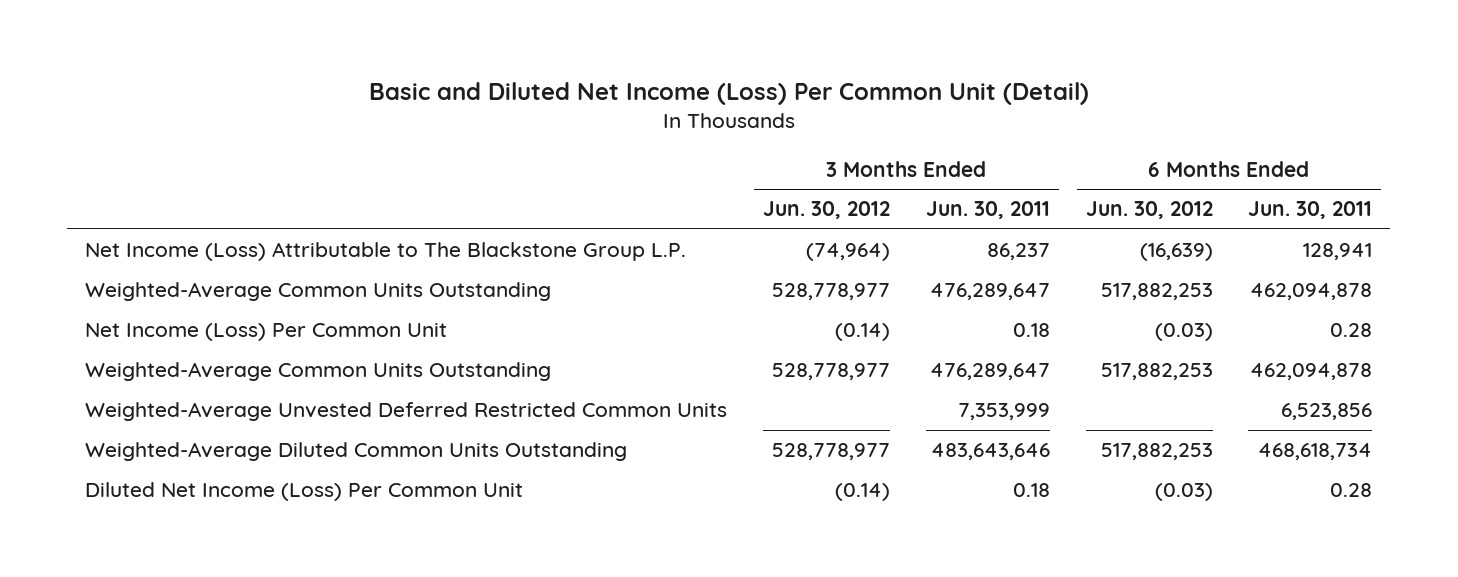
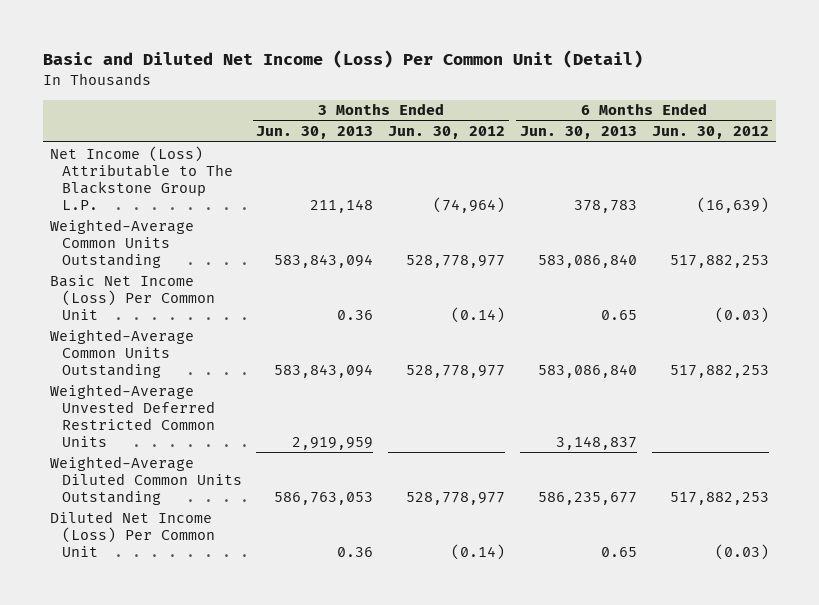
[925,201,1050,220] Jun. 30, 2011 -> none
[1248,201,1373,220] Jun. 30, 2011 -> none
none -> [256,126,374,140] Jun. 30, 2013
none -> [519,126,637,140] Jun. 30, 2013
[85,323,448,342] Net Income (Loss) Per Common Unit -> [50,274,215,320] Basic Net Income (Loss) Per Common Unit

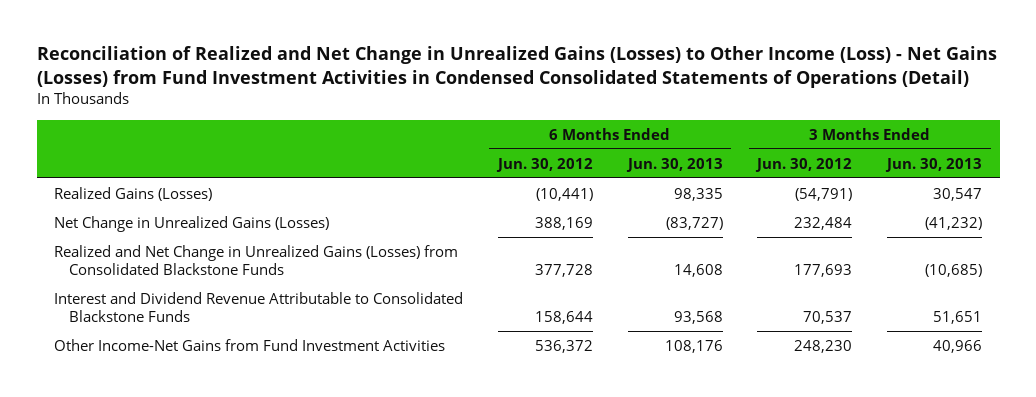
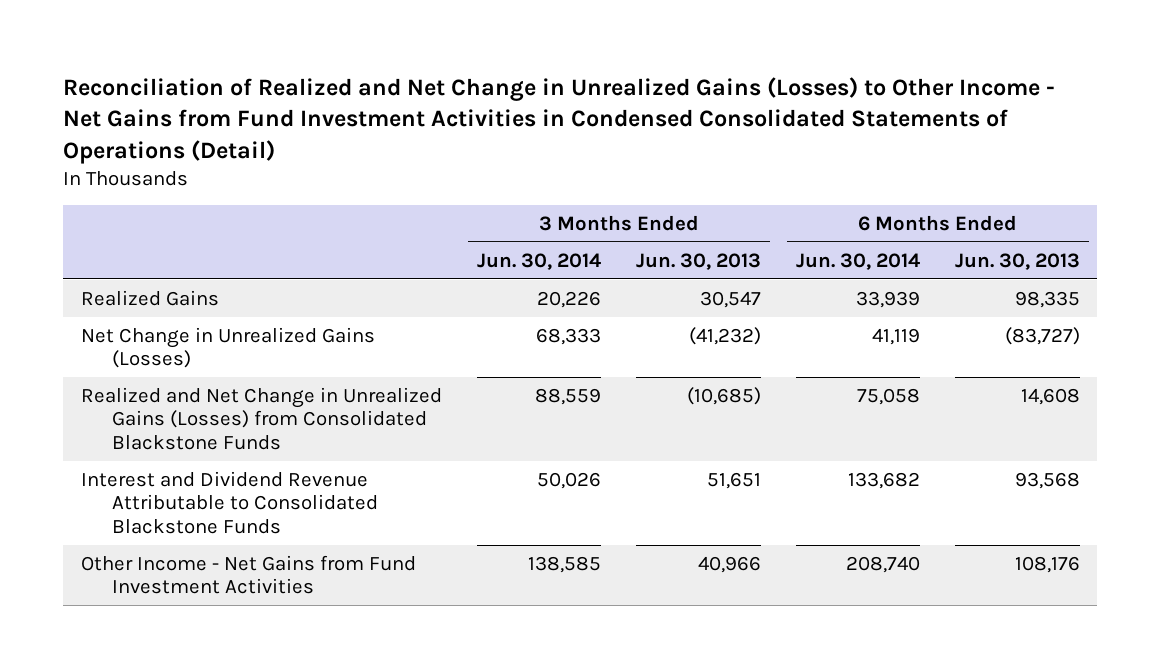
[36,46,997,88] Reconciliation of Realized and Net Change in Unrealized Gains (Losses) to Other Income (Loss) - Net Gains (Losses) from Fund Investment Activities in Condensed Consolidated Statements of Operations (Detail) -> [63,76,1056,164] Reconciliation of Realized and Net Change in Unrealized Gains (Losses) to Other Income - Net Gains from Fund Investment Activities in Condensed Consolidated Statements of Operations (Detail)
[495,157,593,172] Jun. 30, 2012 -> none
[755,157,853,172] Jun. 30, 2012 -> none
none -> [476,252,601,270] Jun. 30, 2014
none -> [795,252,920,270] Jun. 30, 2014
[54,186,213,201] Realized Gains (Losses) -> [80,289,219,306] Realized Gains
[54,338,446,351] Other Income-Net Gains from Fund Investment Activities -> [80,554,416,595] Other Income - Net Gains from Fund Investment Activities

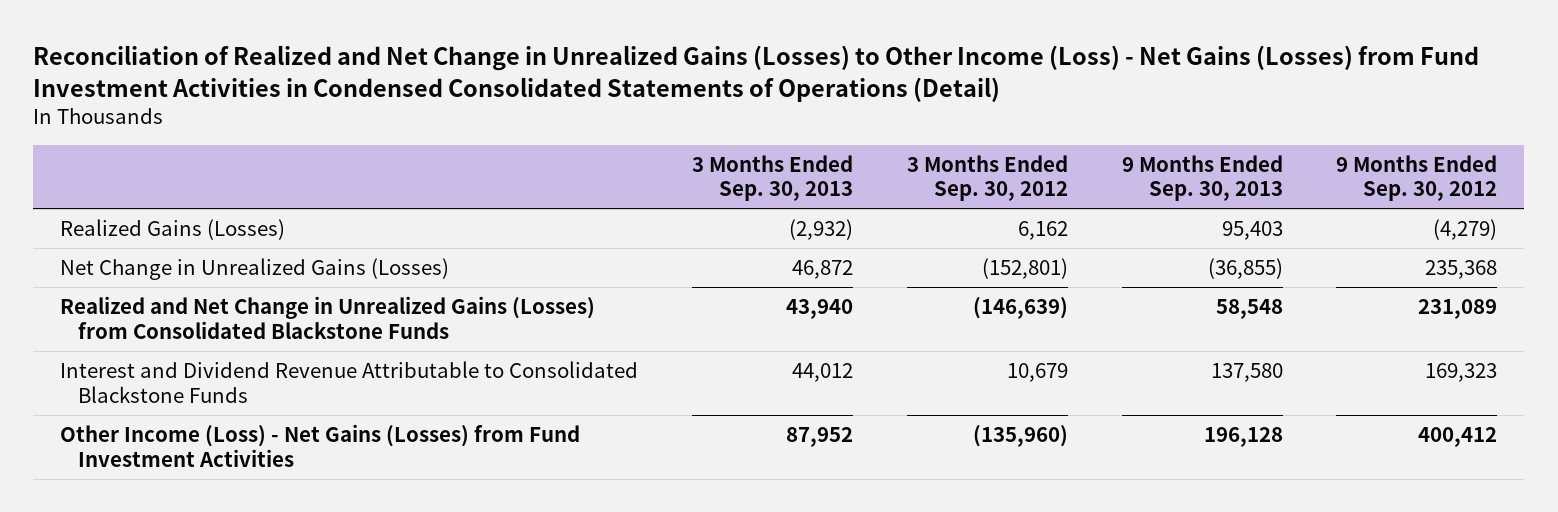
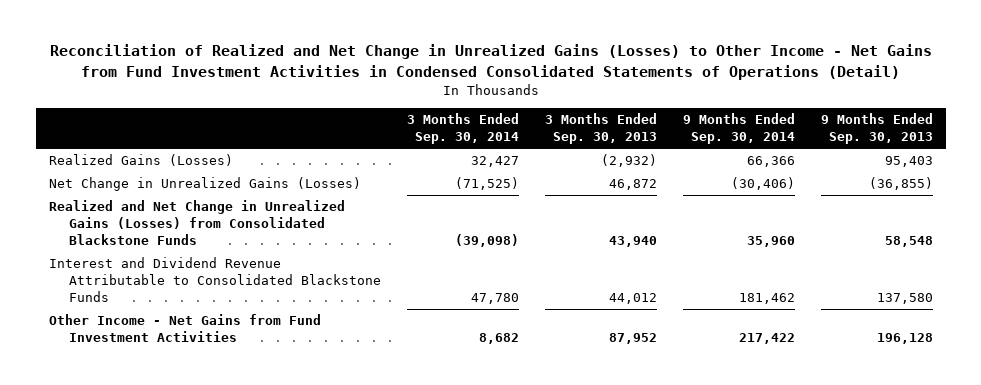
[33,44,1480,102] Reconciliation of Realized and Net Change in Unrealized Gains (Losses) to Other Income (Loss) - Net Gains (Losses) from Fund Investment Activities in Condensed Consolidated Statements of Operations (Detail) -> [49,44,932,80] Reconciliation of Realized and Net Change in Unrealized Gains (Losses) to Other Income - Net Gains from Fund Investment Activities in Condensed Consolidated Statements of Operations (Detail)
[906,154,1068,202] 3 Months Ended Sep. 30, 2012 -> none
[1336,154,1498,202] 9 Months Ended Sep. 30, 2012 -> none
none -> [407,113,520,145] 3 Months Ended Sep. 30, 2014
none -> [682,113,795,145] 9 Months Ended Sep. 30, 2014
[60,423,581,467] Other Income (Loss) - Net Gains (Losses) from Fund Investment Activities -> [48,314,321,343] Other Income - Net Gains from Fund Investment Activities

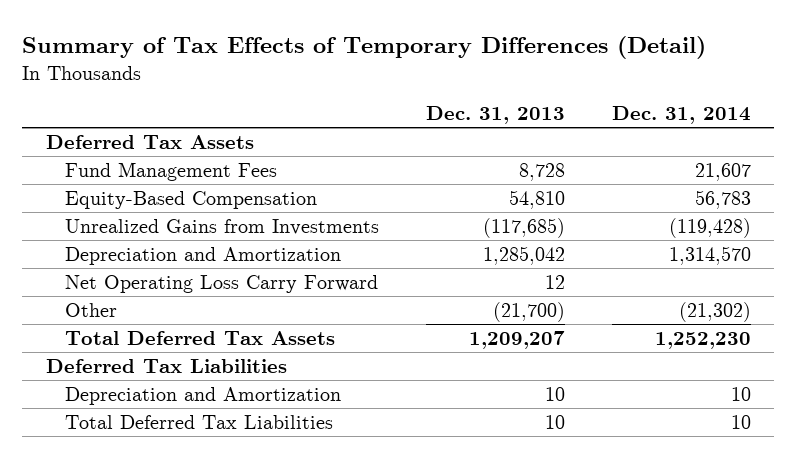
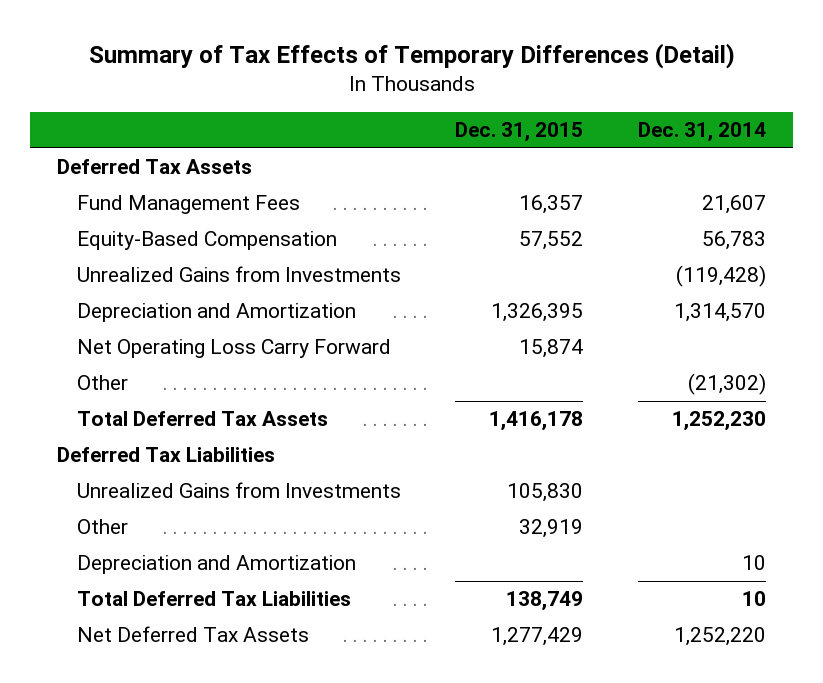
[425,105,565,124] Dec. 31, 2013 -> none
none -> [455,122,584,143] Dec. 31, 2015
none -> [76,482,401,499] Unrealized Gains from Investments
none -> [76,519,128,535] Other
none -> [76,626,309,643] Net Deferred Tax Assets

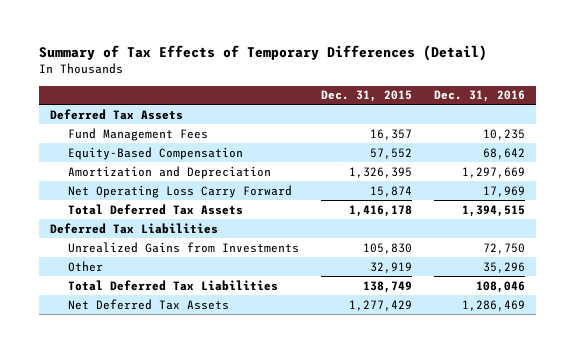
[637,122,766,143] Dec. 31, 2014 -> none
none -> [434,90,526,103] Dec. 31, 2016
[76,266,401,283] Unrealized Gains from Investments -> none
[76,303,356,323] Depreciation and Amortization -> [67,165,271,179] Amortization and Depreciation
[76,375,128,391] Other -> none
[76,555,356,575] Depreciation and Amortization -> none

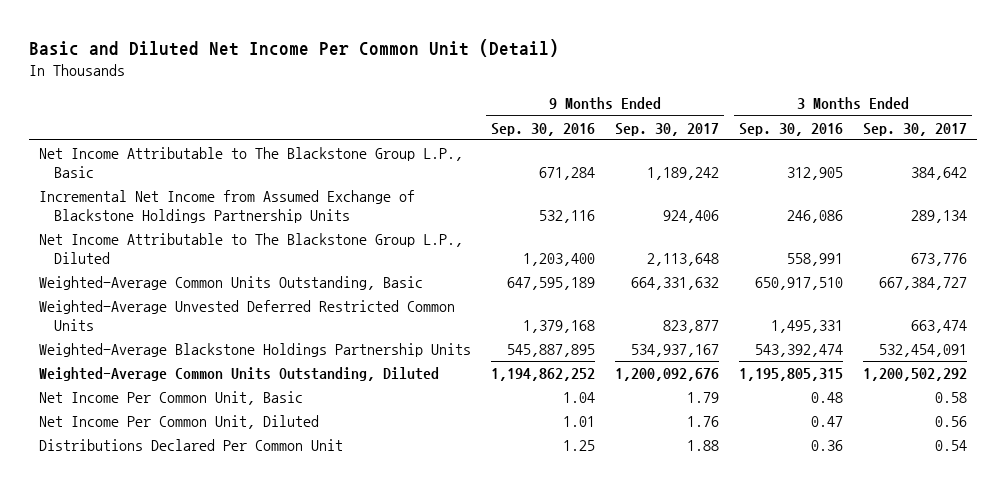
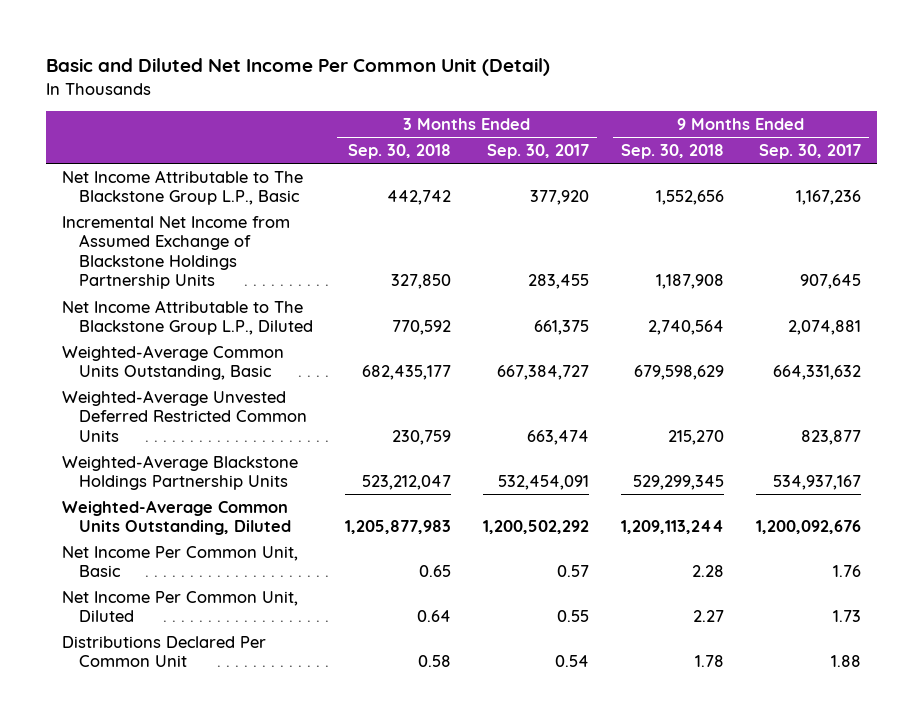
[490,122,595,136] Sep. 30, 2016 -> none
[738,122,843,136] Sep. 30, 2016 -> none
none -> [348,144,452,160] Sep. 30, 2018
none -> [621,144,725,160] Sep. 30, 2018
[646,167,719,181] 1,189,242 -> [795,190,861,206] 1,167,236
[910,167,967,181] 384,642 -> [530,190,590,206] 377,920
[662,210,719,224] 924,406 -> [799,274,861,290] 907,645
[910,210,967,224] 289,134 -> [528,274,590,290] 283,455
[646,253,719,267] 2,113,648 -> [787,320,861,336] 2,074,881
[910,253,967,267] 673,776 -> [534,320,590,336] 661,375
[686,392,719,404] 1.79 -> [832,565,861,578] 1.76
[934,392,967,404] 0.58 -> [557,565,590,578] 0.57
[686,416,719,428] 1.76 -> [832,610,861,623] 1.73
[934,416,967,428] 0.56 -> [557,610,590,623] 0.55

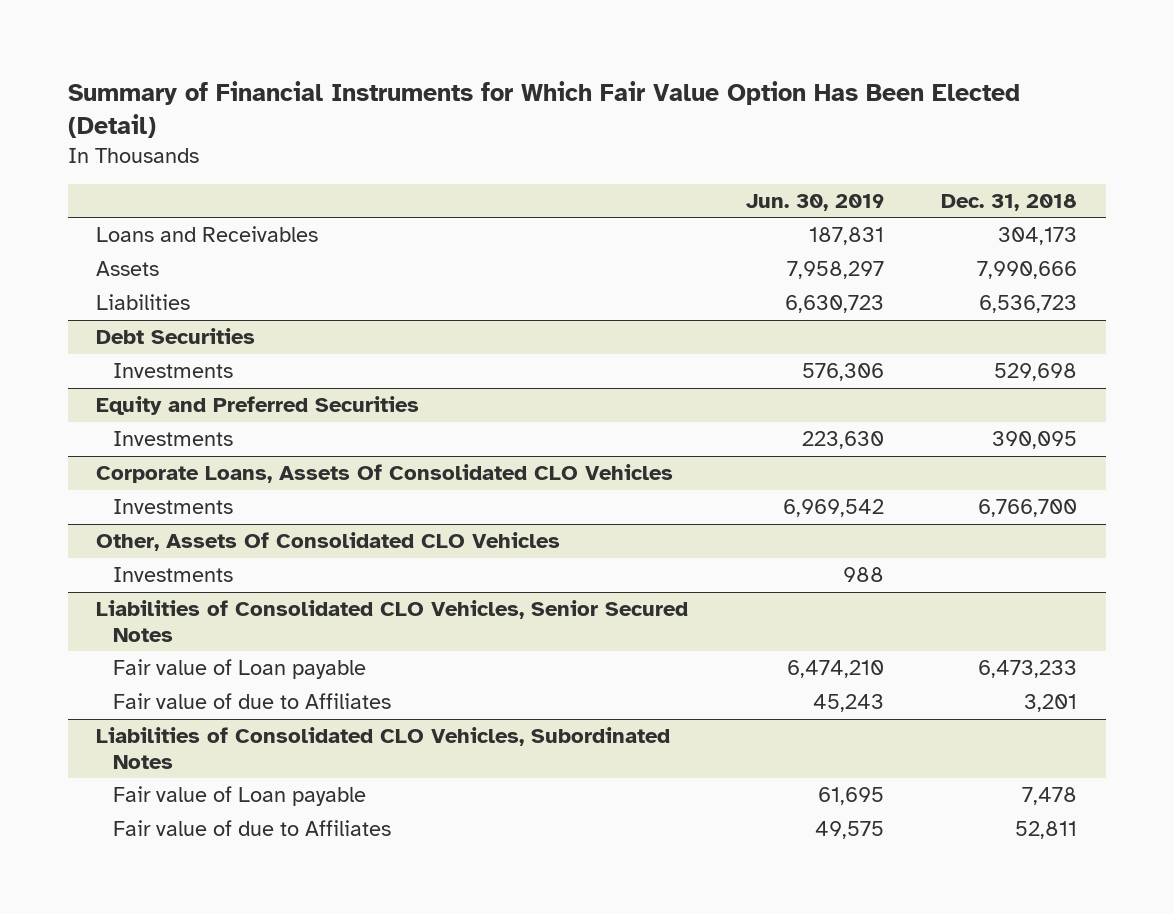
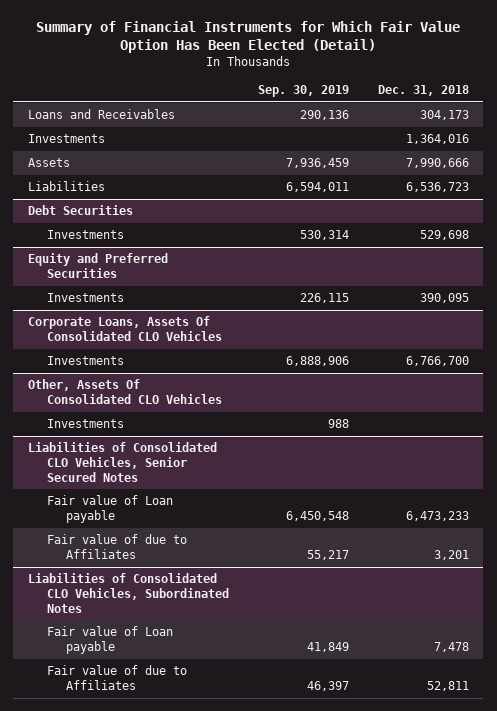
[745,193,884,211] Jun. 30, 2019 -> none
none -> [257,85,349,98] Sep. 30, 2019
none -> [27,134,105,144] Investments

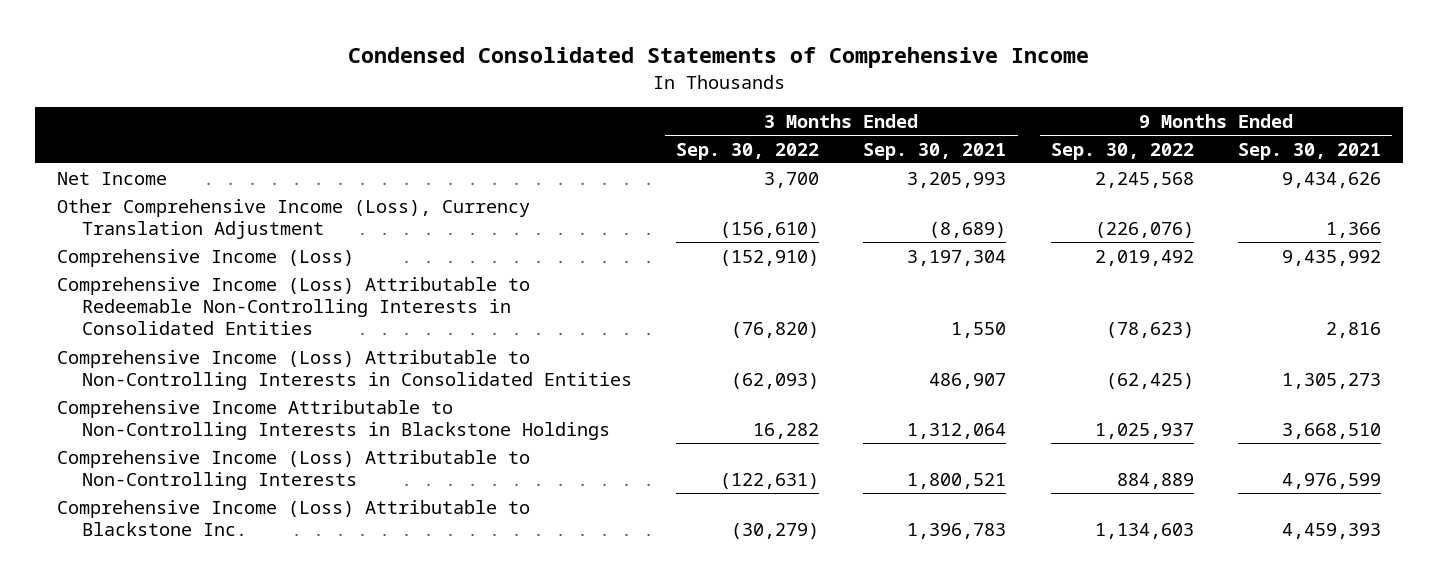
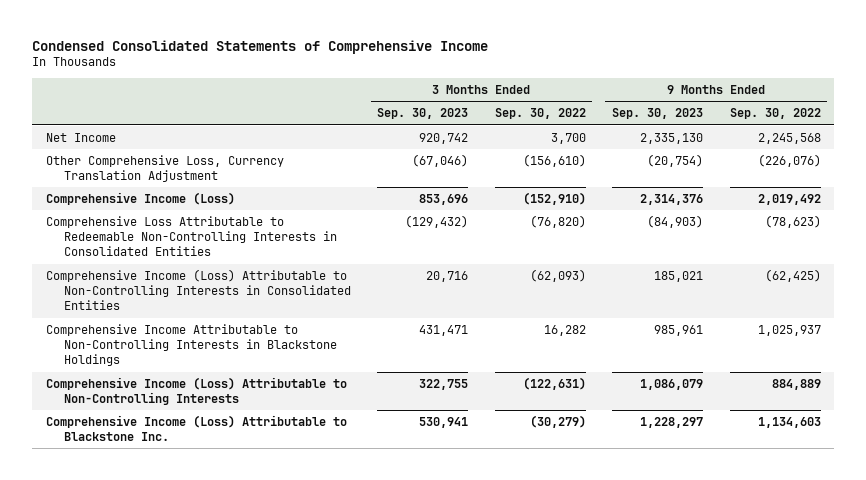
[863,142,1007,160] Sep. 30, 2021 -> none
[1237,142,1381,160] Sep. 30, 2021 -> none
none -> [377,108,469,120] Sep. 30, 2023
none -> [612,108,704,120] Sep. 30, 2023
[56,198,530,240] Other Comprehensive Income (Loss), Currency Translation Adjustment -> [45,154,284,183] Other Comprehensive Loss, Currency Translation Adjustment
[56,276,530,336] Comprehensive Income (Loss) Attributable to Redeemable Non-Controlling Interests in Consolidated Entities -> [45,215,337,257] Comprehensive Loss Attributable to Redeemable Non-Controlling Interests in Consolidated Entities

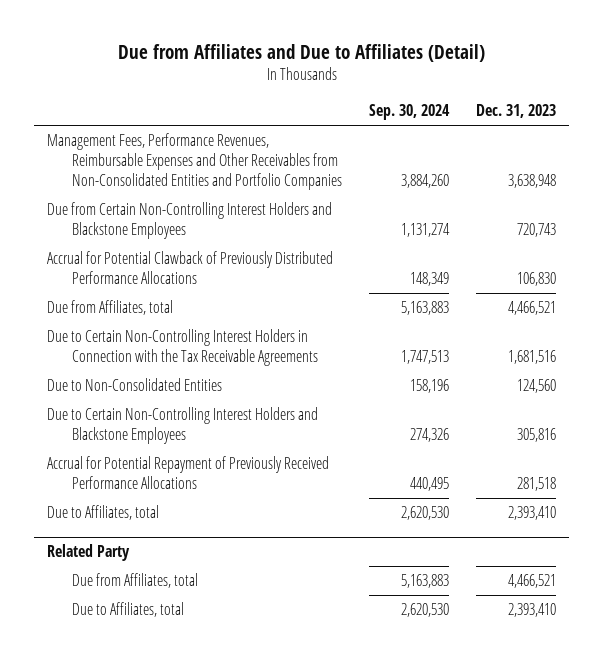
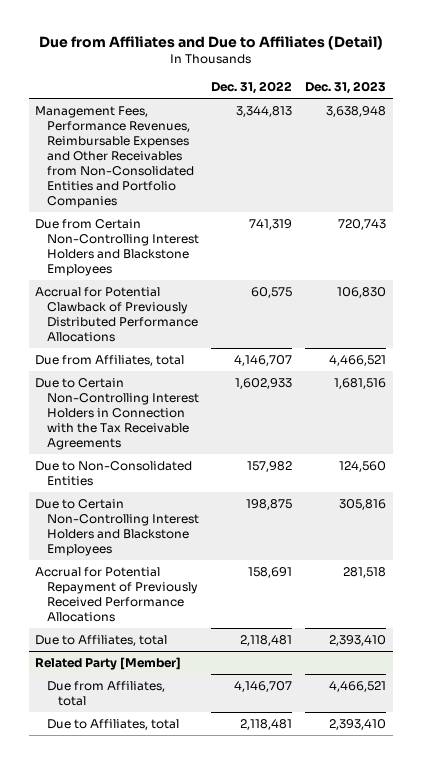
[368,104,450,121] Sep. 30, 2024 -> none
none -> [211,81,293,95] Dec. 31, 2022
[47,544,131,562] Related Party -> [34,656,181,670] Related Party [Member]

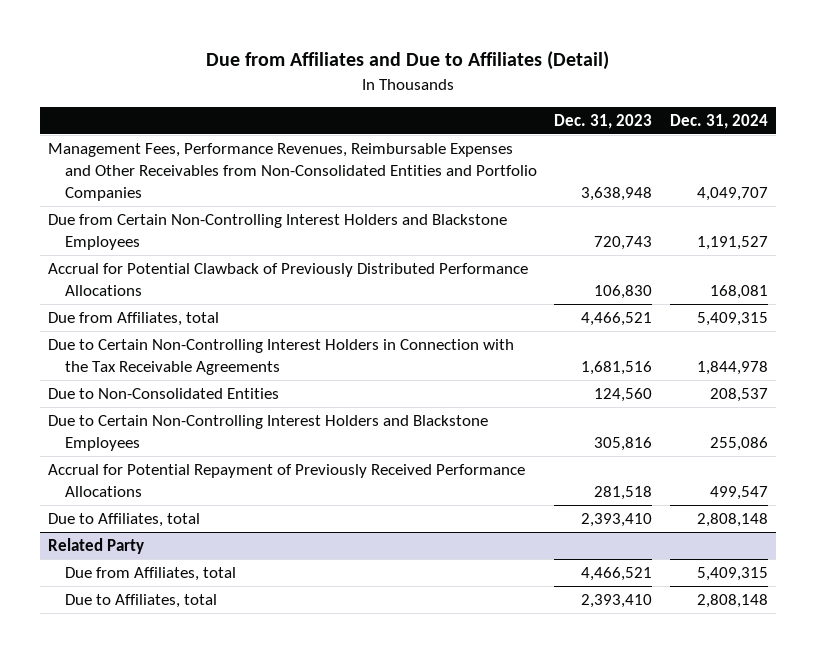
[211,81,293,95] Dec. 31, 2022 -> none
none -> [669,113,768,129] Dec. 31, 2024
[34,656,181,670] Related Party [Member] -> [48,537,145,554] Related Party

